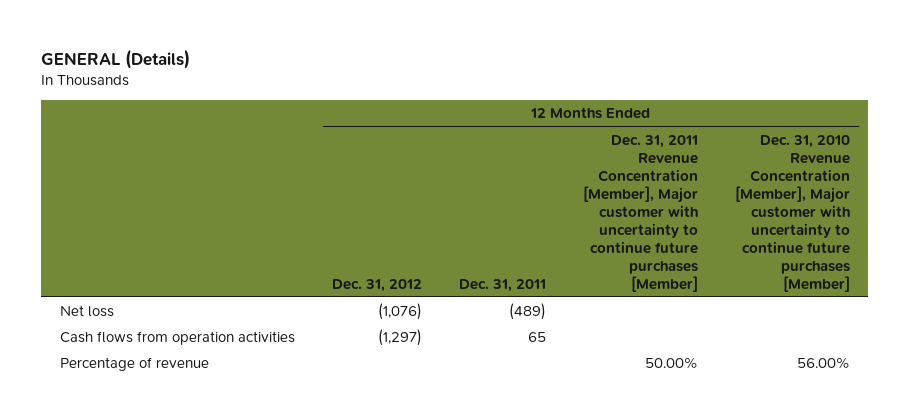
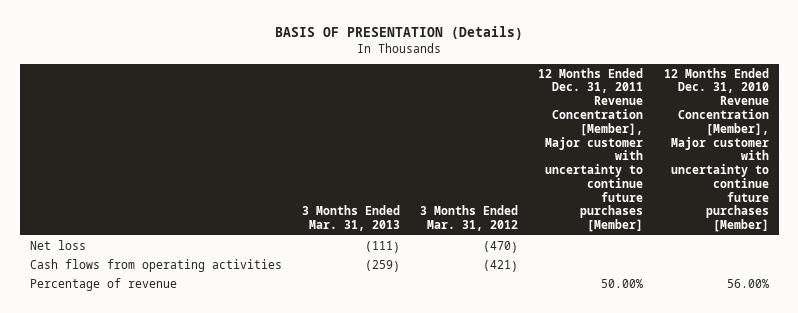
[41,48,191,69] GENERAL (Details) -> [275,26,524,41] BASIS OF PRESENTATION (Details)
[331,278,422,292] Dec. 31, 2012 -> none
[458,278,546,292] Dec. 31, 2011 -> none
none -> [301,205,400,232] 3 Months Ended Mar. 31, 2013
none -> [420,205,519,232] 3 Months Ended Mar. 31, 2012
[59,331,295,346] Cash flows from operation activities -> [29,258,282,272] Cash flows from operating activities

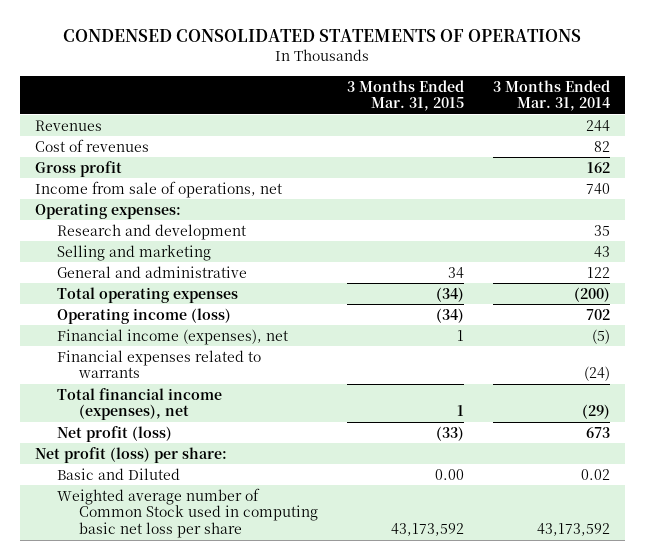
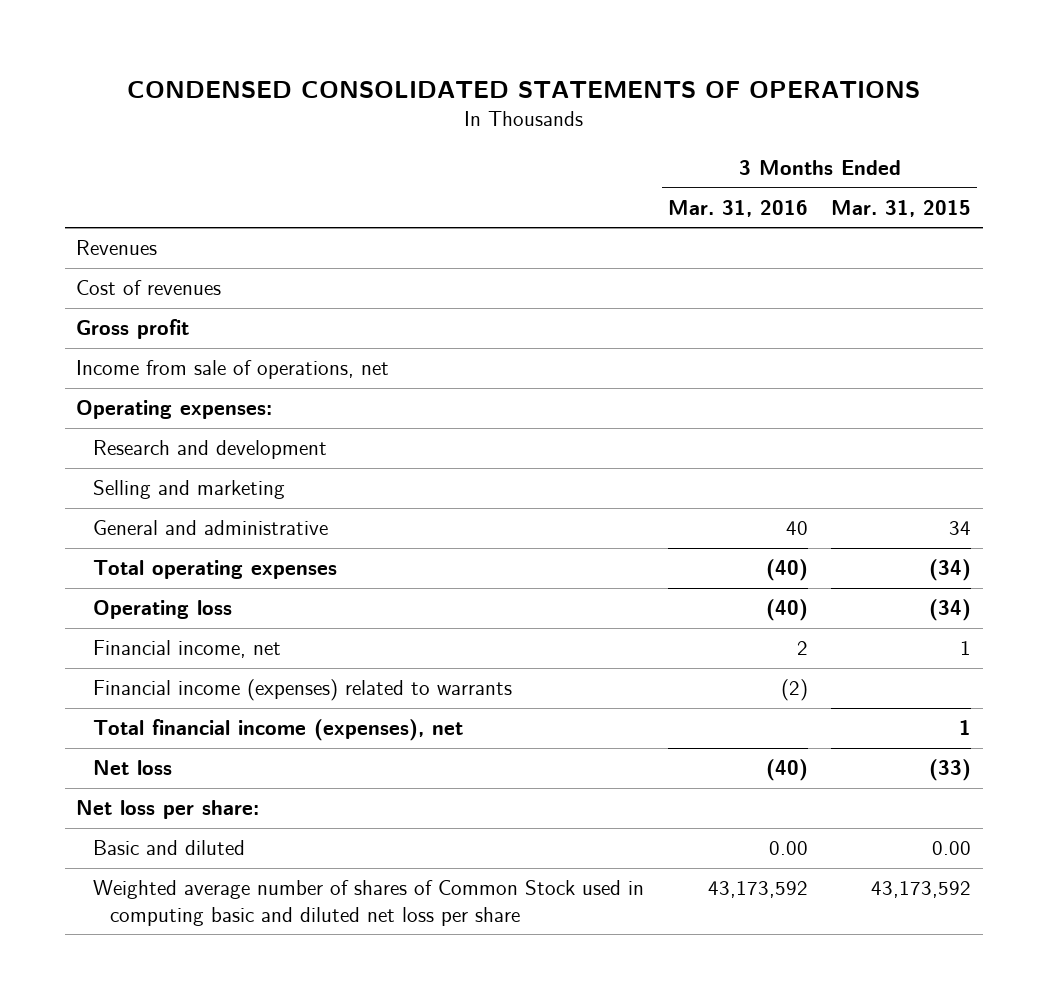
[493,79,611,112] 3 Months Ended Mar. 31, 2014 -> none
none -> [667,199,808,217] Mar. 31, 2016
[56,307,231,324] Operating income (loss) -> [93,600,233,620] Operating loss
[56,328,288,345] Financial income (expenses), net -> [93,640,282,659] Financial income, net
[56,349,261,379] Financial expenses related to warrants -> [93,679,513,702] Financial income (expenses) related to warrants
[56,425,172,442] Net profit (loss) -> [93,760,173,776] Net loss
[34,446,227,463] Net profit (loss) per share: -> [76,800,260,820] Net loss per share:
[56,467,180,480] Basic and Diluted -> [93,840,246,856] Basic and diluted
[56,487,319,539] Weighted average number of Common Stock used in computing basic net loss per share -> [93,880,645,926] Weighted average number of shares of Common Stock used in computing basic and diluted net loss per share

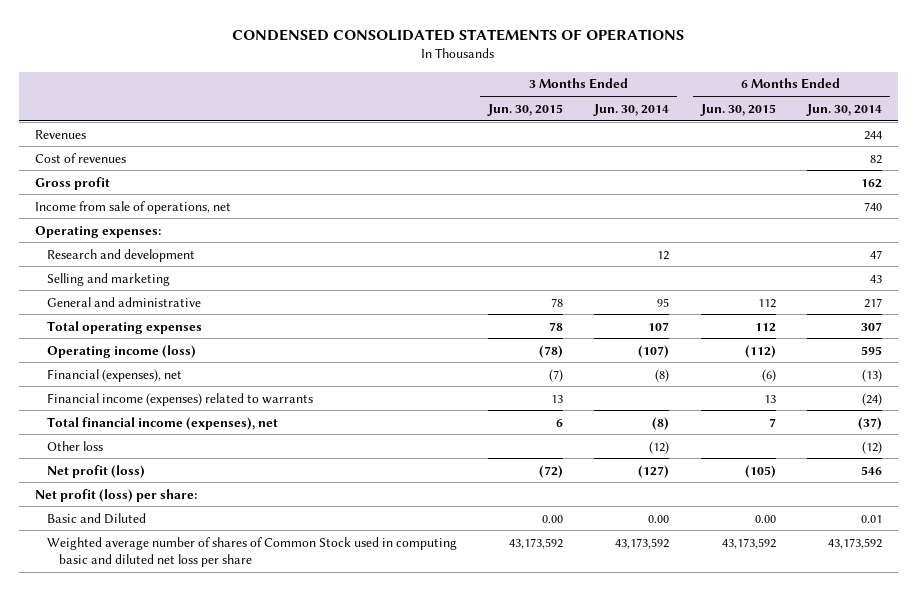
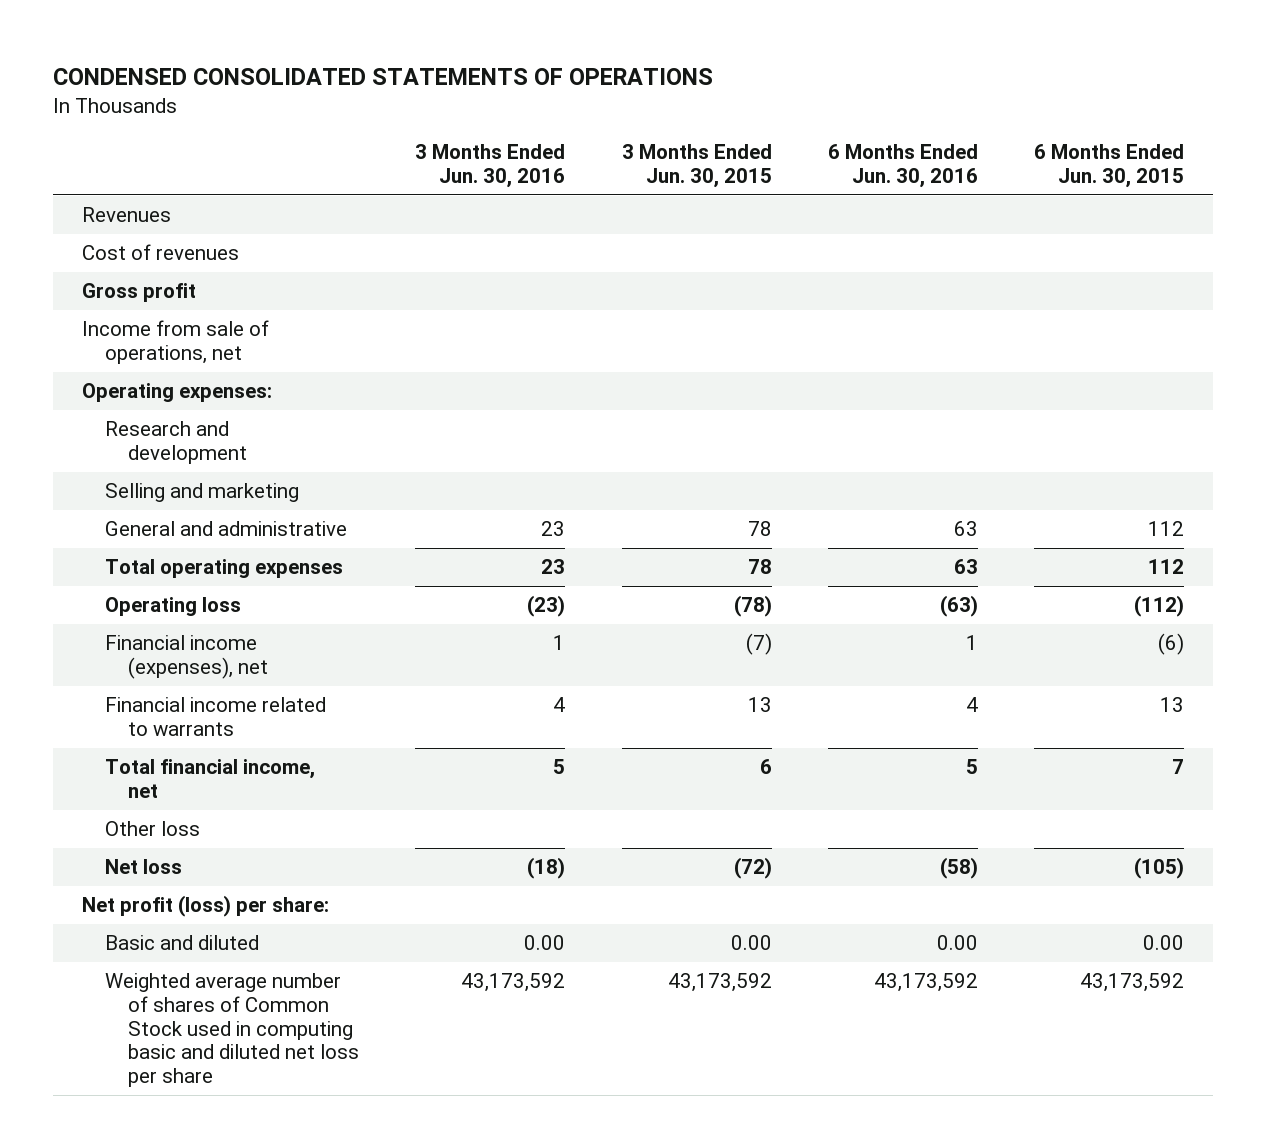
[593,103,670,116] Jun. 30, 2014 -> none
[806,103,883,116] Jun. 30, 2014 -> none
none -> [415,144,566,189] 3 Months Ended Jun. 30, 2016
none -> [828,144,979,189] 6 Months Ended Jun. 30, 2016
[46,344,196,358] Operating income (loss) -> [104,597,241,617] Operating loss
[46,368,182,382] Financial (expenses), net -> [104,635,268,680] Financial income (expenses), net
[46,392,313,406] Financial income (expenses) related to warrants -> [104,697,326,737] Financial income related to warrants
[46,416,278,430] Total financial income (expenses), net -> [104,759,315,799] Total financial income, net
[46,464,145,478] Net profit (loss) -> [104,859,182,875] Net loss
[46,512,146,524] Basic and Diluted -> [104,935,259,951] Basic and diluted

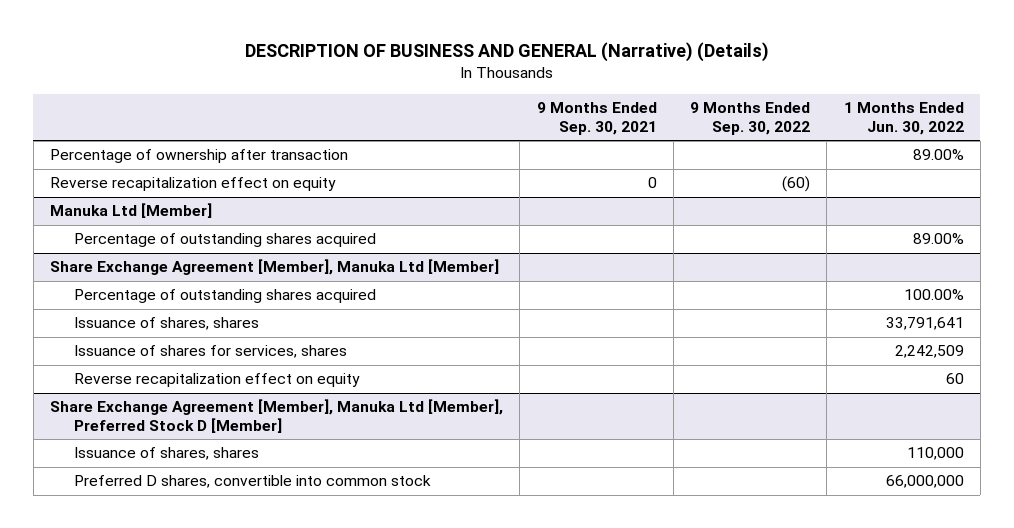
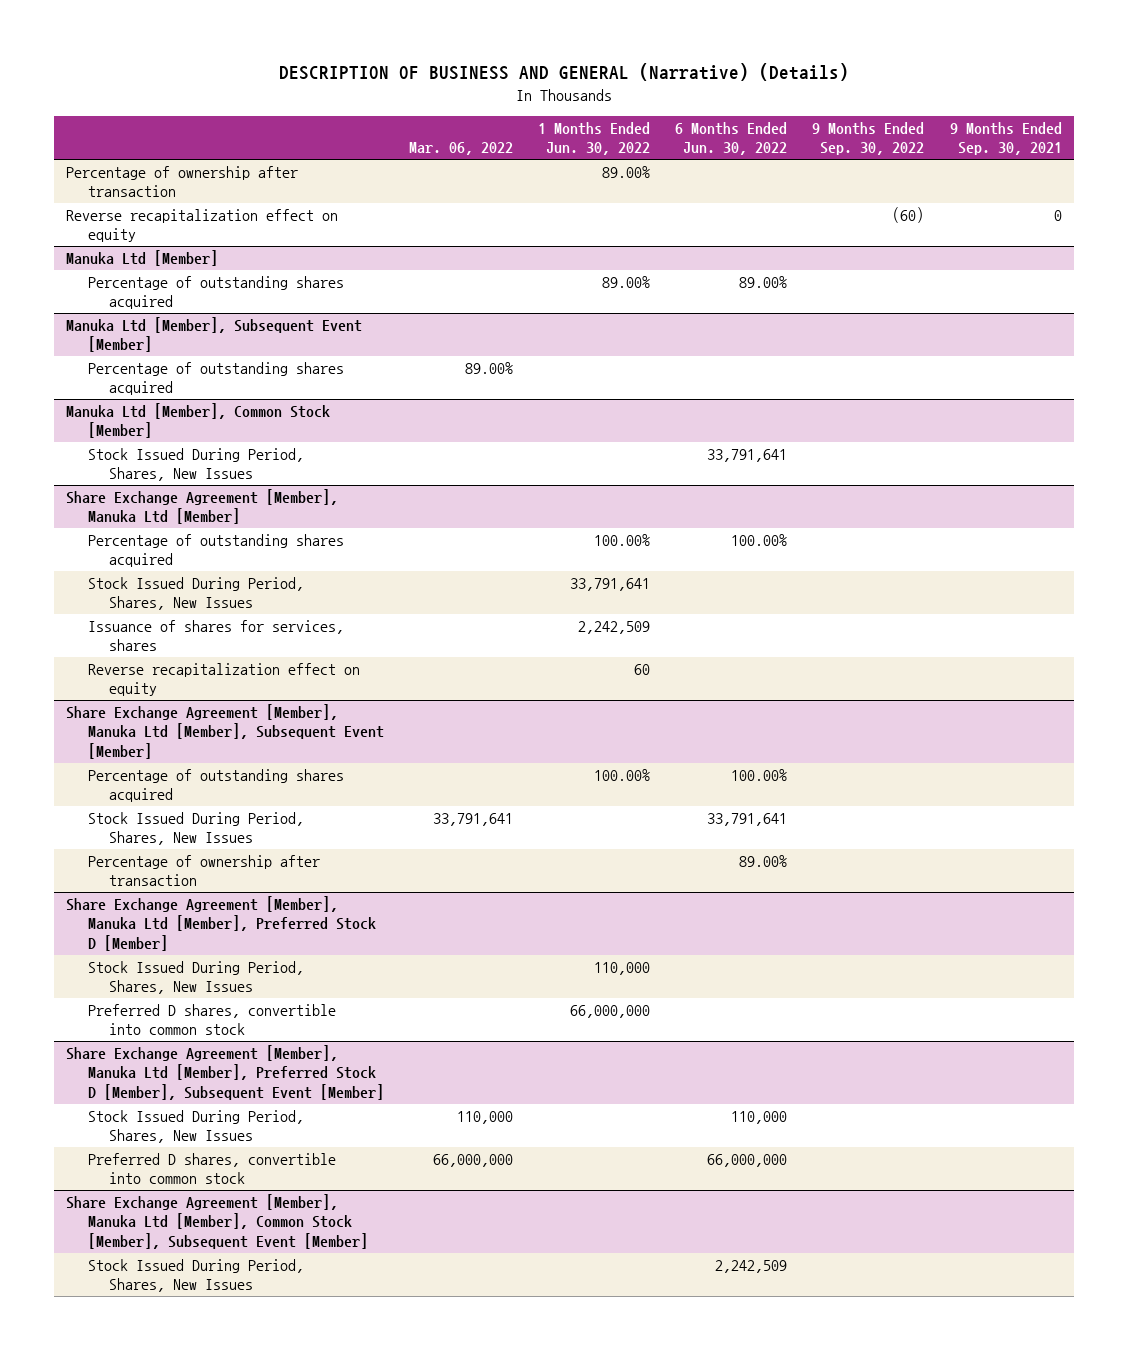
none -> [408,142,513,156] Mar. 06, 2022
none -> [675,121,788,156] 6 Months Ended Jun. 30, 2022
none -> [66,317,363,353] Manuka Ltd [Member], Subsequent Event [Member]
none -> [87,362,344,396] Percentage of outstanding shares acquired
none -> [66,403,331,439] Manuka Ltd [Member], Common Stock [Member]
none -> [87,448,304,482] Stock Issued During Period, Shares, New Issues
[74,317,260,331] Issuance of shares, shares -> [87,577,304,611] Stock Issued During Period, Shares, New Issues
none -> [66,704,384,759] Share Exchange Agreement [Member], Manuka Ltd [Member], Subsequent Event [Member]
none -> [87,769,344,803] Percentage of outstanding shares acquired
none -> [87,812,304,846] Stock Issued During Period, Shares, New Issues
none -> [87,855,320,887] Percentage of ownership after transaction
[74,447,260,461] Issuance of shares, shares -> [87,961,304,995] Stock Issued During Period, Shares, New Issues
none -> [66,1045,384,1100] Share Exchange Agreement [Member], Manuka Ltd [Member], Preferred Stock D [Member], Subsequent Event [Member]
none -> [87,1110,304,1144] Stock Issued During Period, Shares, New Issues
none -> [87,1153,336,1185] Preferred D shares, convertible into common stock
none -> [66,1194,368,1249] Share Exchange Agreement [Member], Manuka Ltd [Member], Common Stock [Member], Subsequent Event [Member]
none -> [87,1259,304,1293] Stock Issued During Period, Shares, New Issues

